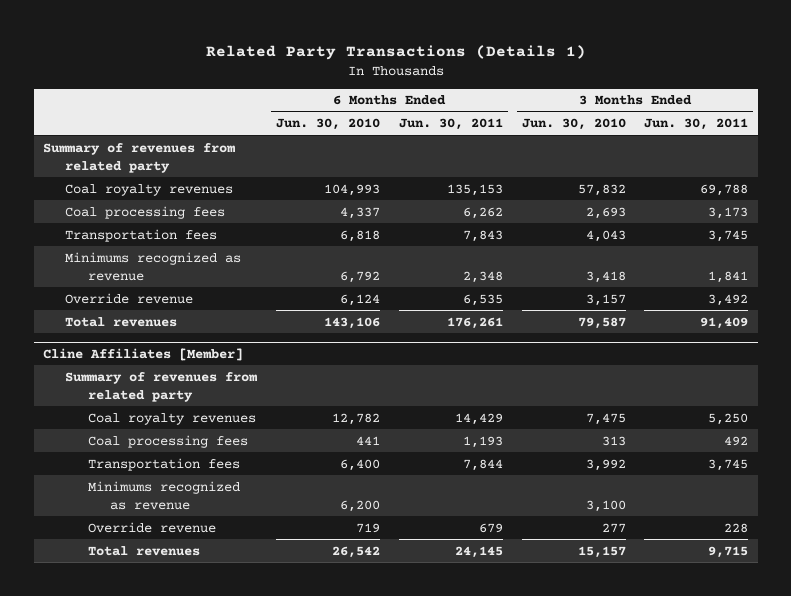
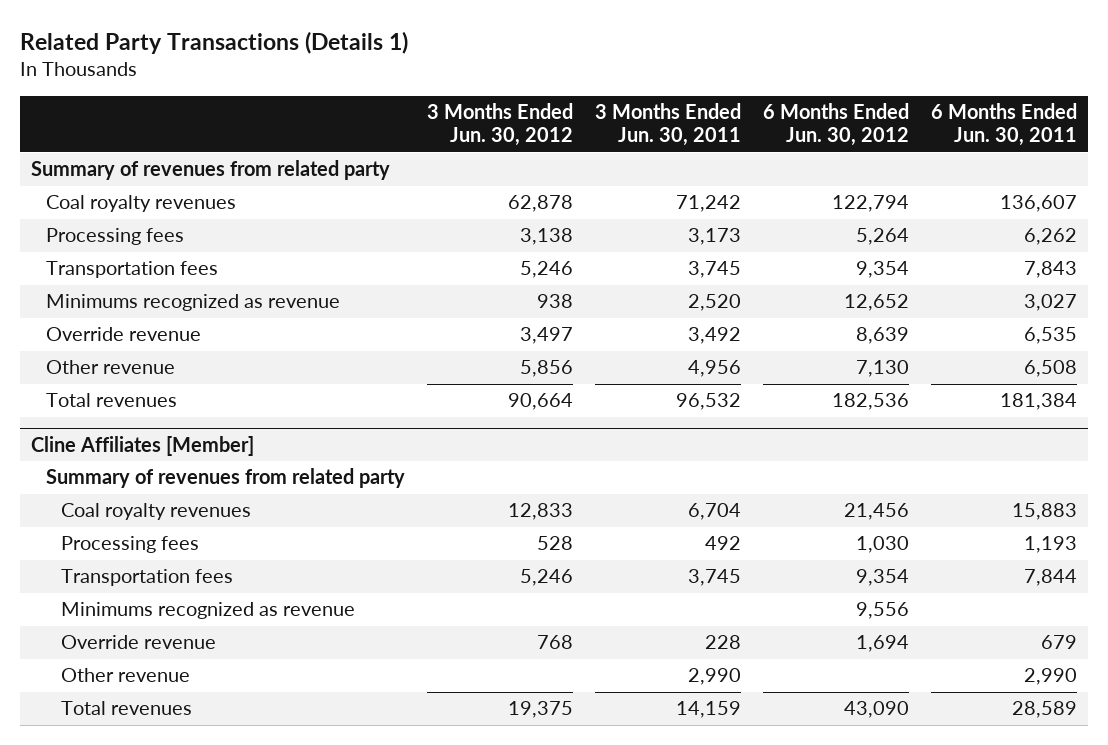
[276,118,381,131] Jun. 30, 2010 -> none
[521,118,626,131] Jun. 30, 2010 -> none
none -> [426,103,573,147] 3 Months Ended Jun. 30, 2012
none -> [762,103,909,147] 6 Months Ended Jun. 30, 2012
[446,183,503,196] 135,153 -> [999,195,1077,213] 136,607
[700,183,749,196] 69,788 -> [675,195,741,213] 71,242
[65,205,226,219] Coal processing fees -> [45,228,184,246] Processing fees
[462,270,503,283] 2,348 -> [1023,294,1077,312] 3,027
[708,270,749,283] 1,841 -> [687,294,741,312] 2,520
none -> [45,360,175,375] Other revenue
[446,316,503,329] 176,261 -> [999,393,1077,411] 181,384
[700,316,749,329] 91,409 -> [675,393,741,411] 96,532
[454,412,503,425] 14,429 -> [1011,503,1077,521] 15,883
[708,412,749,425] 5,250 -> [687,503,741,521] 6,704
[87,434,248,448] Coal processing fees -> [60,536,199,554] Processing fees
none -> [60,668,190,683] Other revenue
[454,545,503,558] 24,145 -> [1011,701,1077,719] 28,589
[708,545,749,558] 9,715 -> [675,701,741,719] 14,159

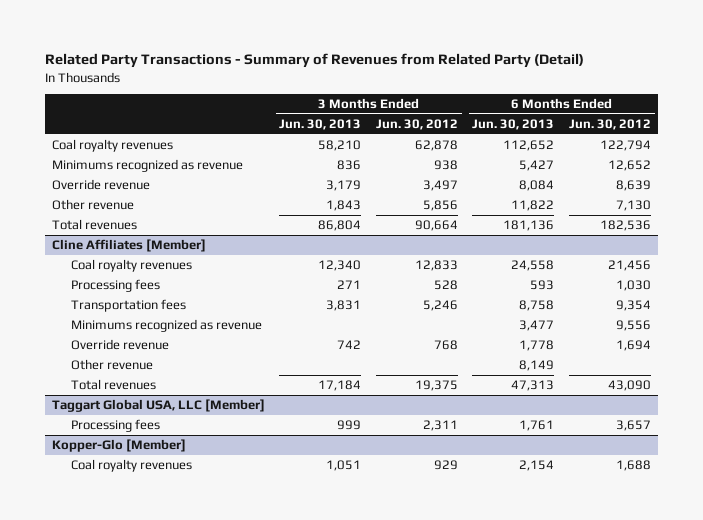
[19,31,408,55] Related Party Transactions (Details 1) -> [44,53,584,69] Related Party Transactions - Summary of Revenues from Related Party (Detail)
[594,103,741,147] 3 Months Ended Jun. 30, 2011 -> none
[930,103,1077,147] 6 Months Ended Jun. 30, 2011 -> none
none -> [279,118,362,130] Jun. 30, 2013
none -> [472,118,555,130] Jun. 30, 2013
[30,160,390,181] Summary of revenues from related party -> none
[45,228,184,246] Processing fees -> none
[45,261,218,279] Transportation fees -> none
[45,468,405,489] Summary of revenues from related party -> none
none -> [51,398,265,412] Taggart Global USA, LLC [Member]
none -> [71,418,161,432] Processing fees
none -> [51,438,186,452] Kopper-Glo [Member]
none -> [71,458,193,472] Coal royalty revenues

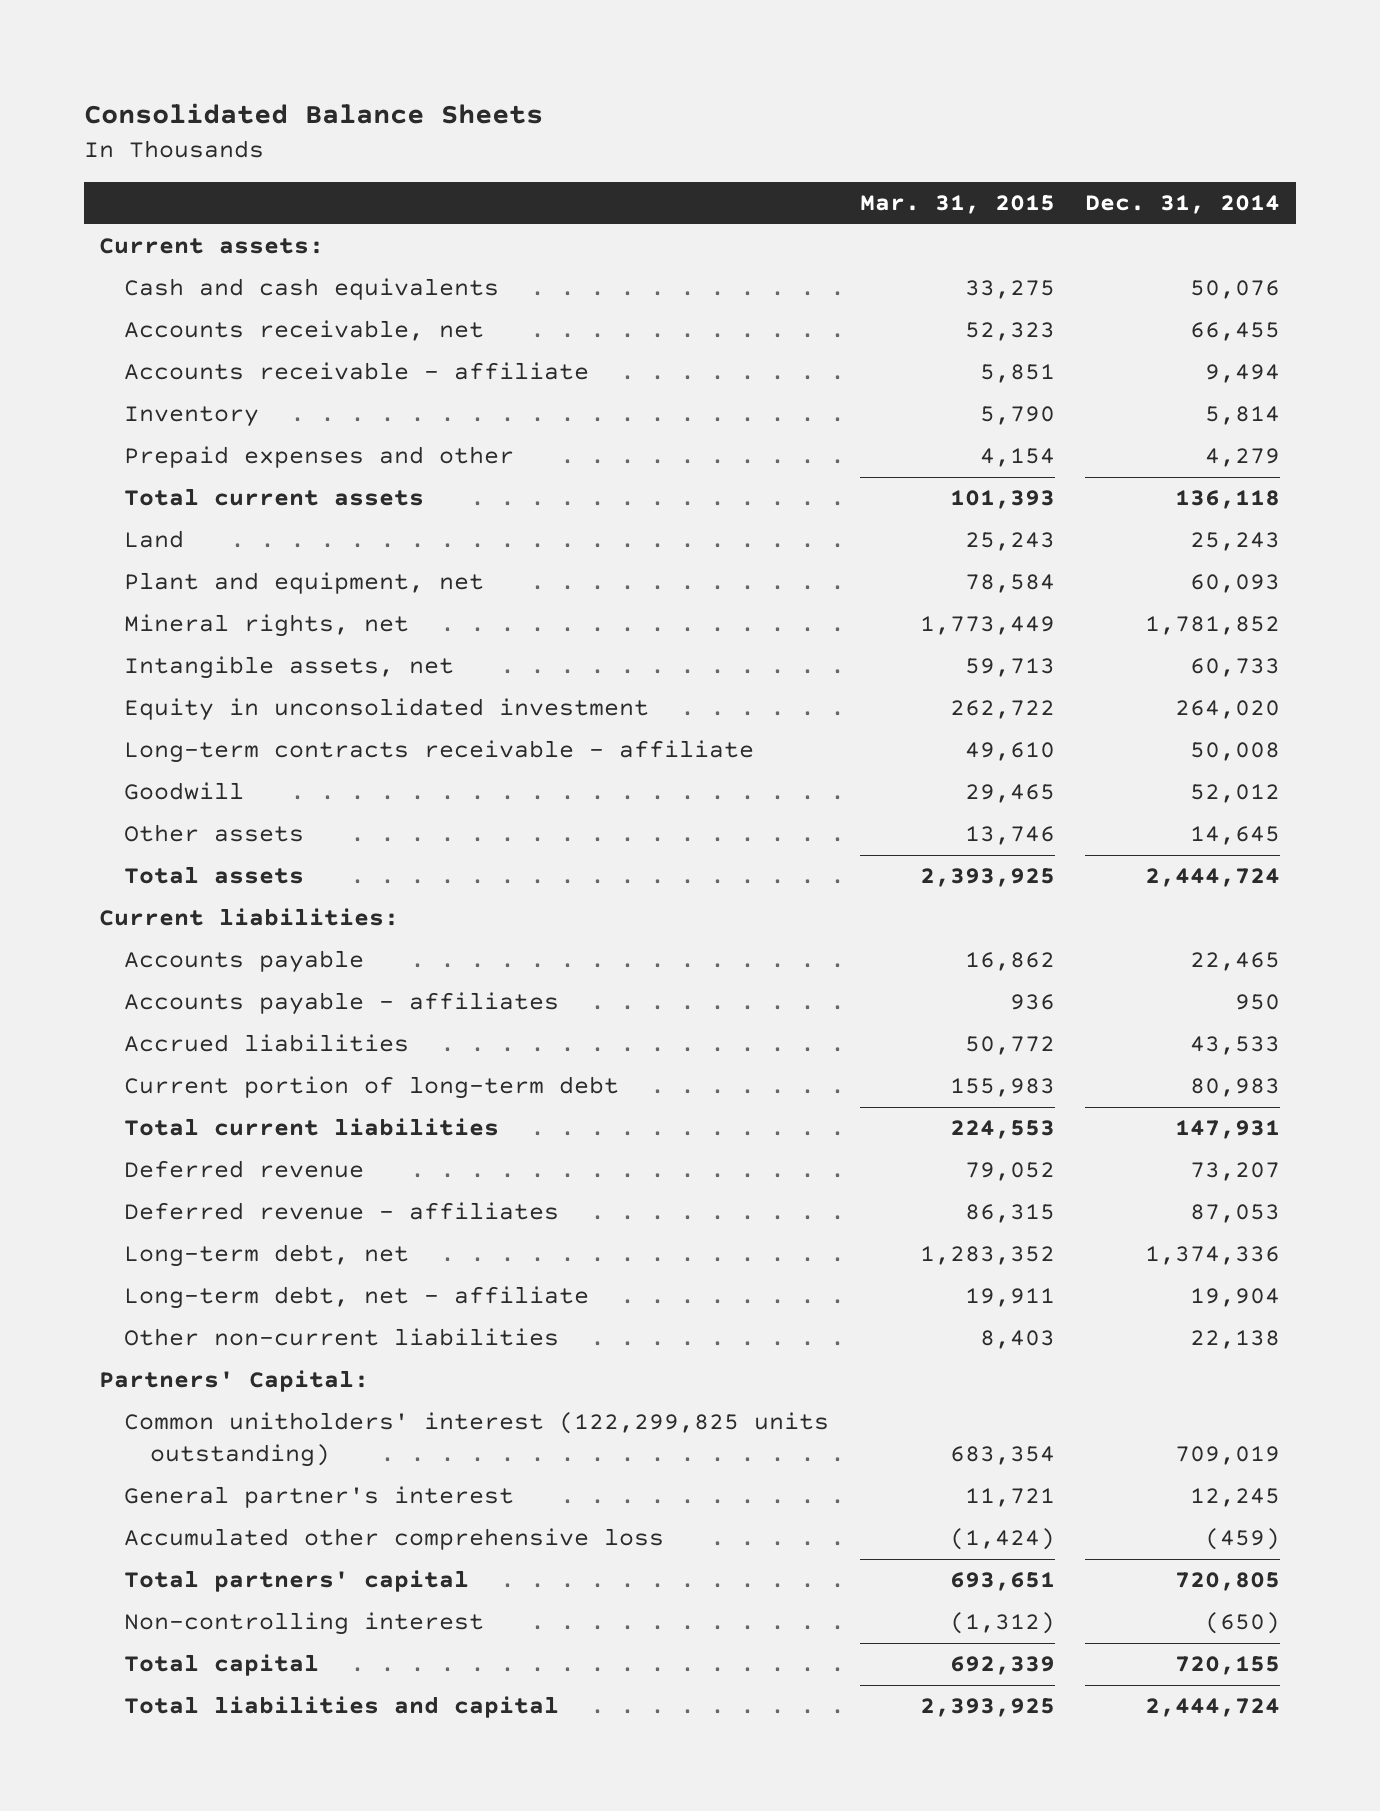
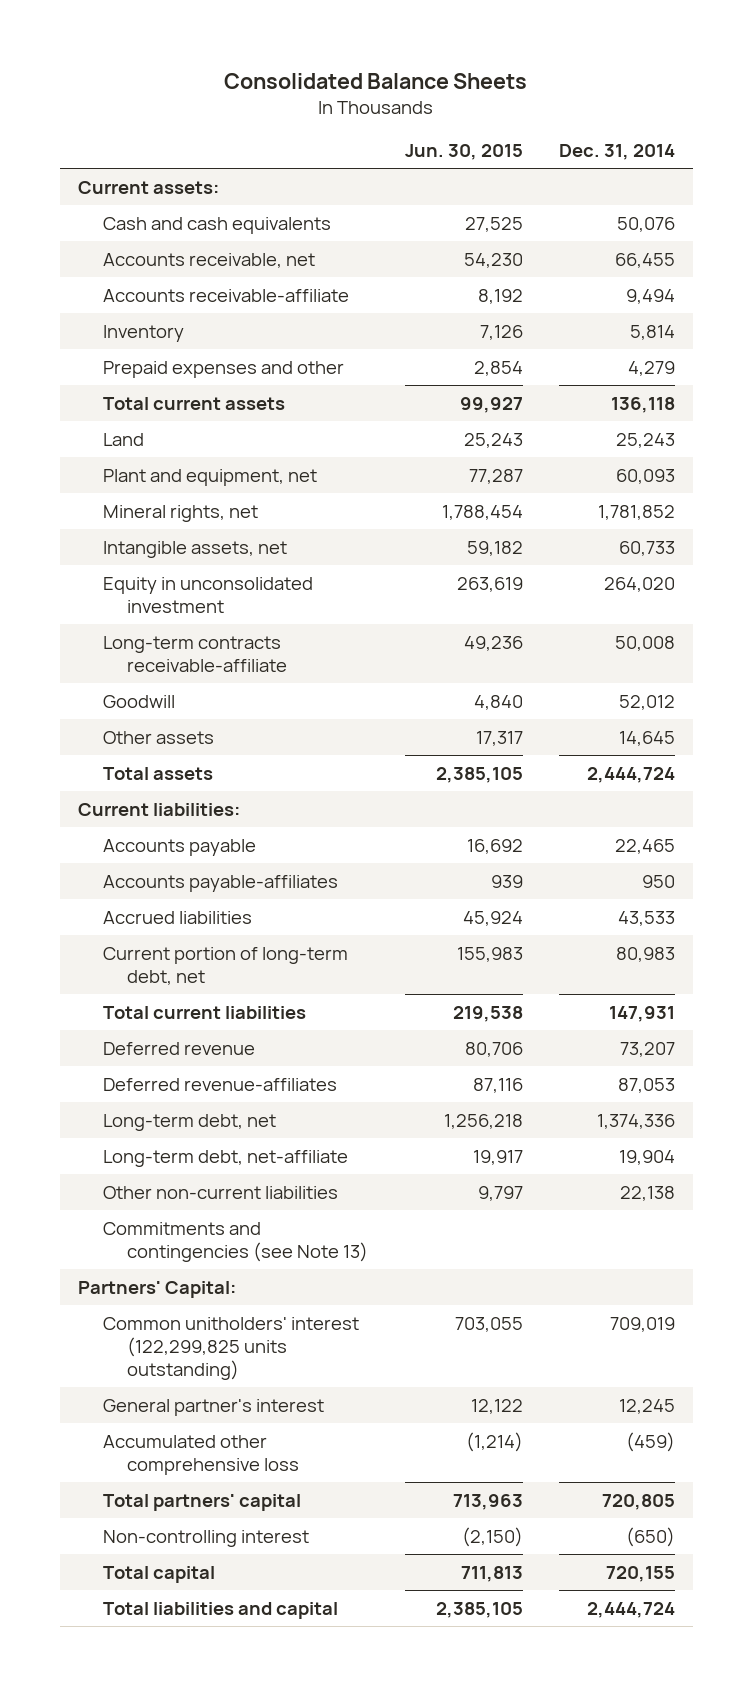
[859,195,1055,215] Mar. 31, 2015 -> none
none -> [404,144,523,161] Jun. 30, 2015
[124,362,590,381] Accounts receivable - affiliate -> [102,288,349,302] Accounts receivable-affiliate
[124,740,755,764] Long-term contracts receivable - affiliate -> [102,635,288,672] Long-term contracts receivable-affiliate
[124,992,560,1016] Accounts payable - affiliates -> [102,874,338,892] Accounts payable-affiliates
[124,1076,620,1100] Current portion of long-term debt -> [102,946,348,985] Current portion of long-term debt, net
[124,1202,560,1221] Deferred revenue - affiliates -> [102,1077,337,1091] Deferred revenue-affiliates
[124,1286,590,1310] Long-term debt, net - affiliate -> [102,1149,348,1167] Long-term debt, net-affiliate
none -> [102,1221,369,1262] Commitments and contingencies (see Note 13)

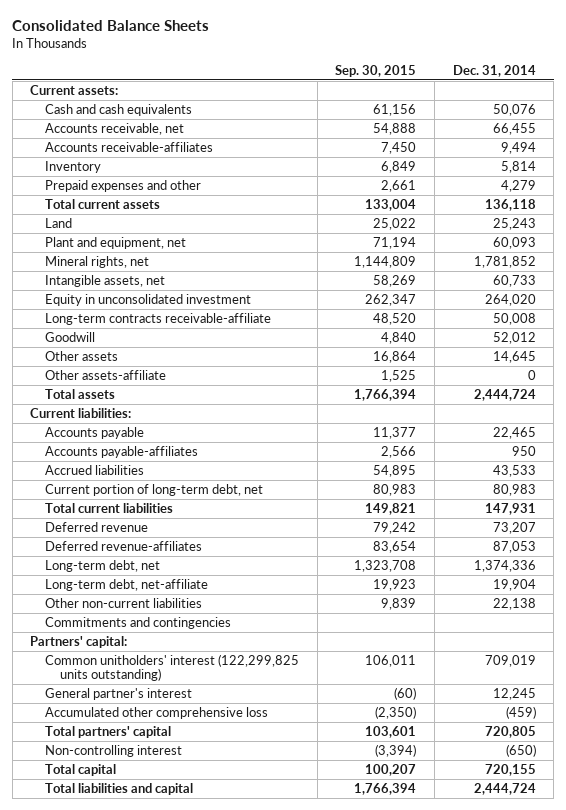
[404,144,523,161] Jun. 30, 2015 -> none
none -> [335,64,417,77] Sep. 30, 2015
[102,288,349,302] Accounts receivable-affiliate -> [45,141,214,152] Accounts receivable-affiliates
none -> [45,369,167,380] Other assets-affiliate
[102,1221,369,1262] Commitments and contingencies (see Note 13) -> [45,616,232,629] Commitments and contingencies
[78,1280,237,1298] Partners' Capital: -> [30,635,128,648] Partners' capital:

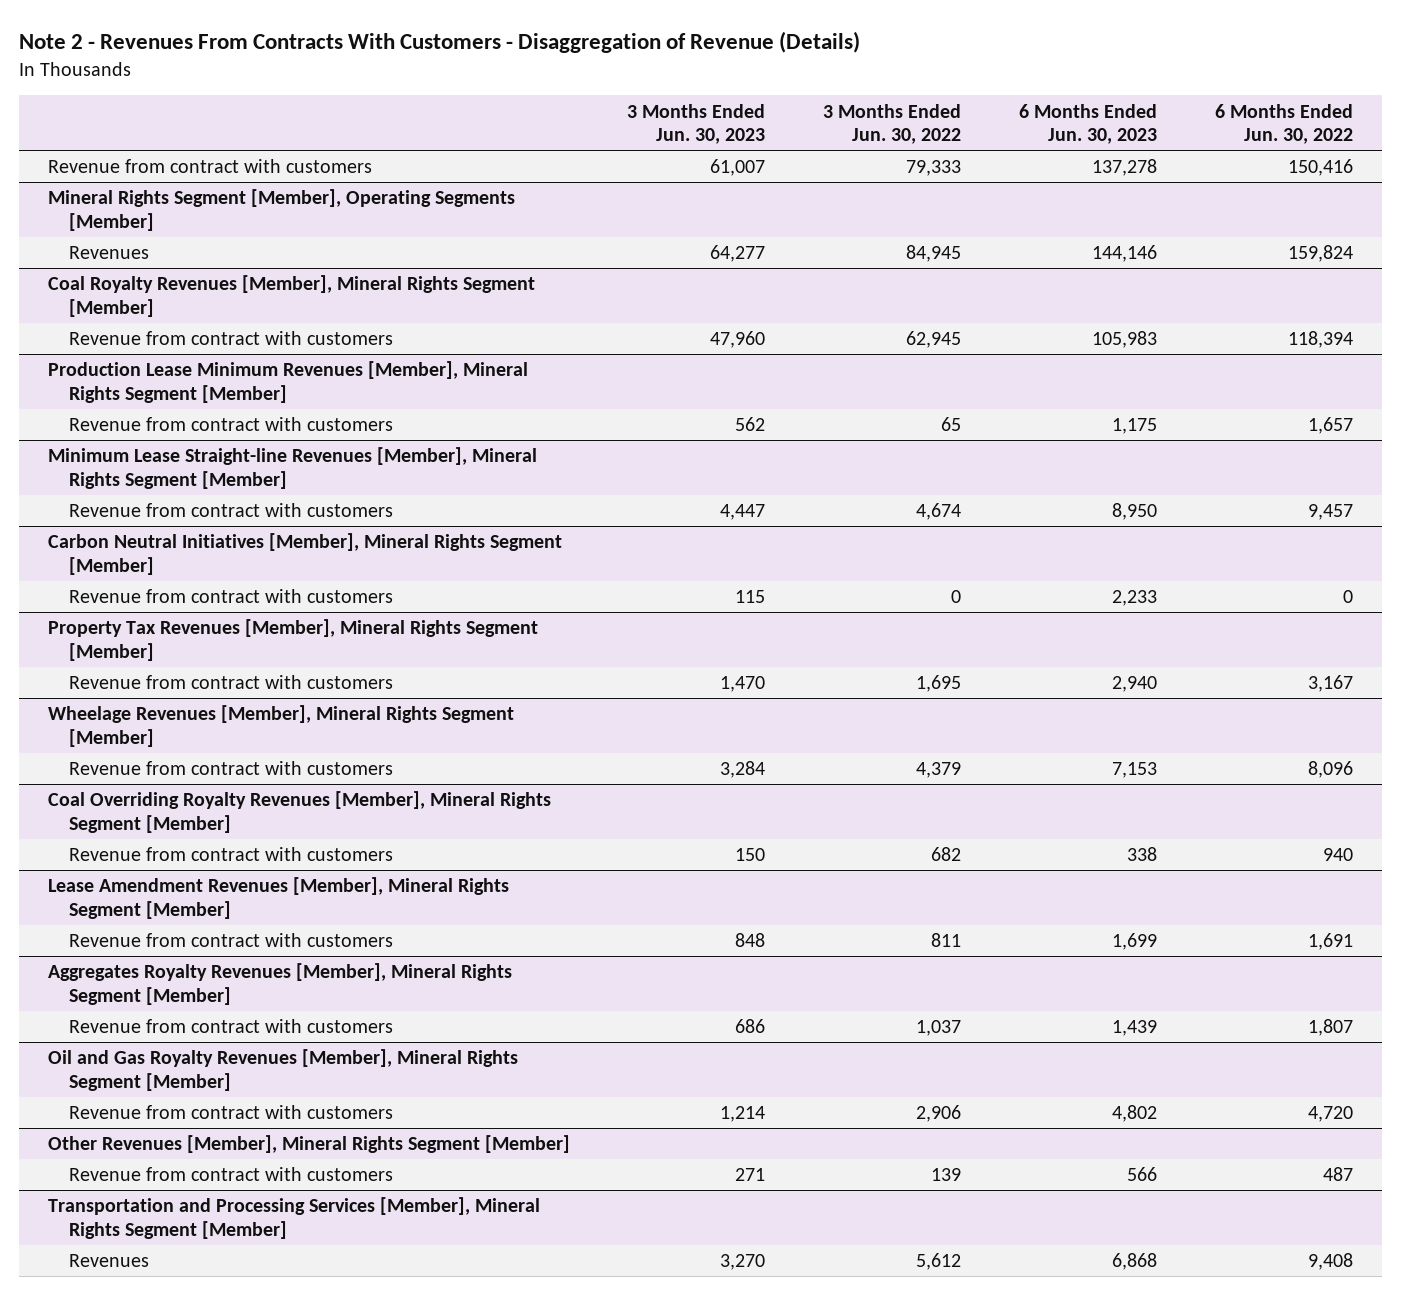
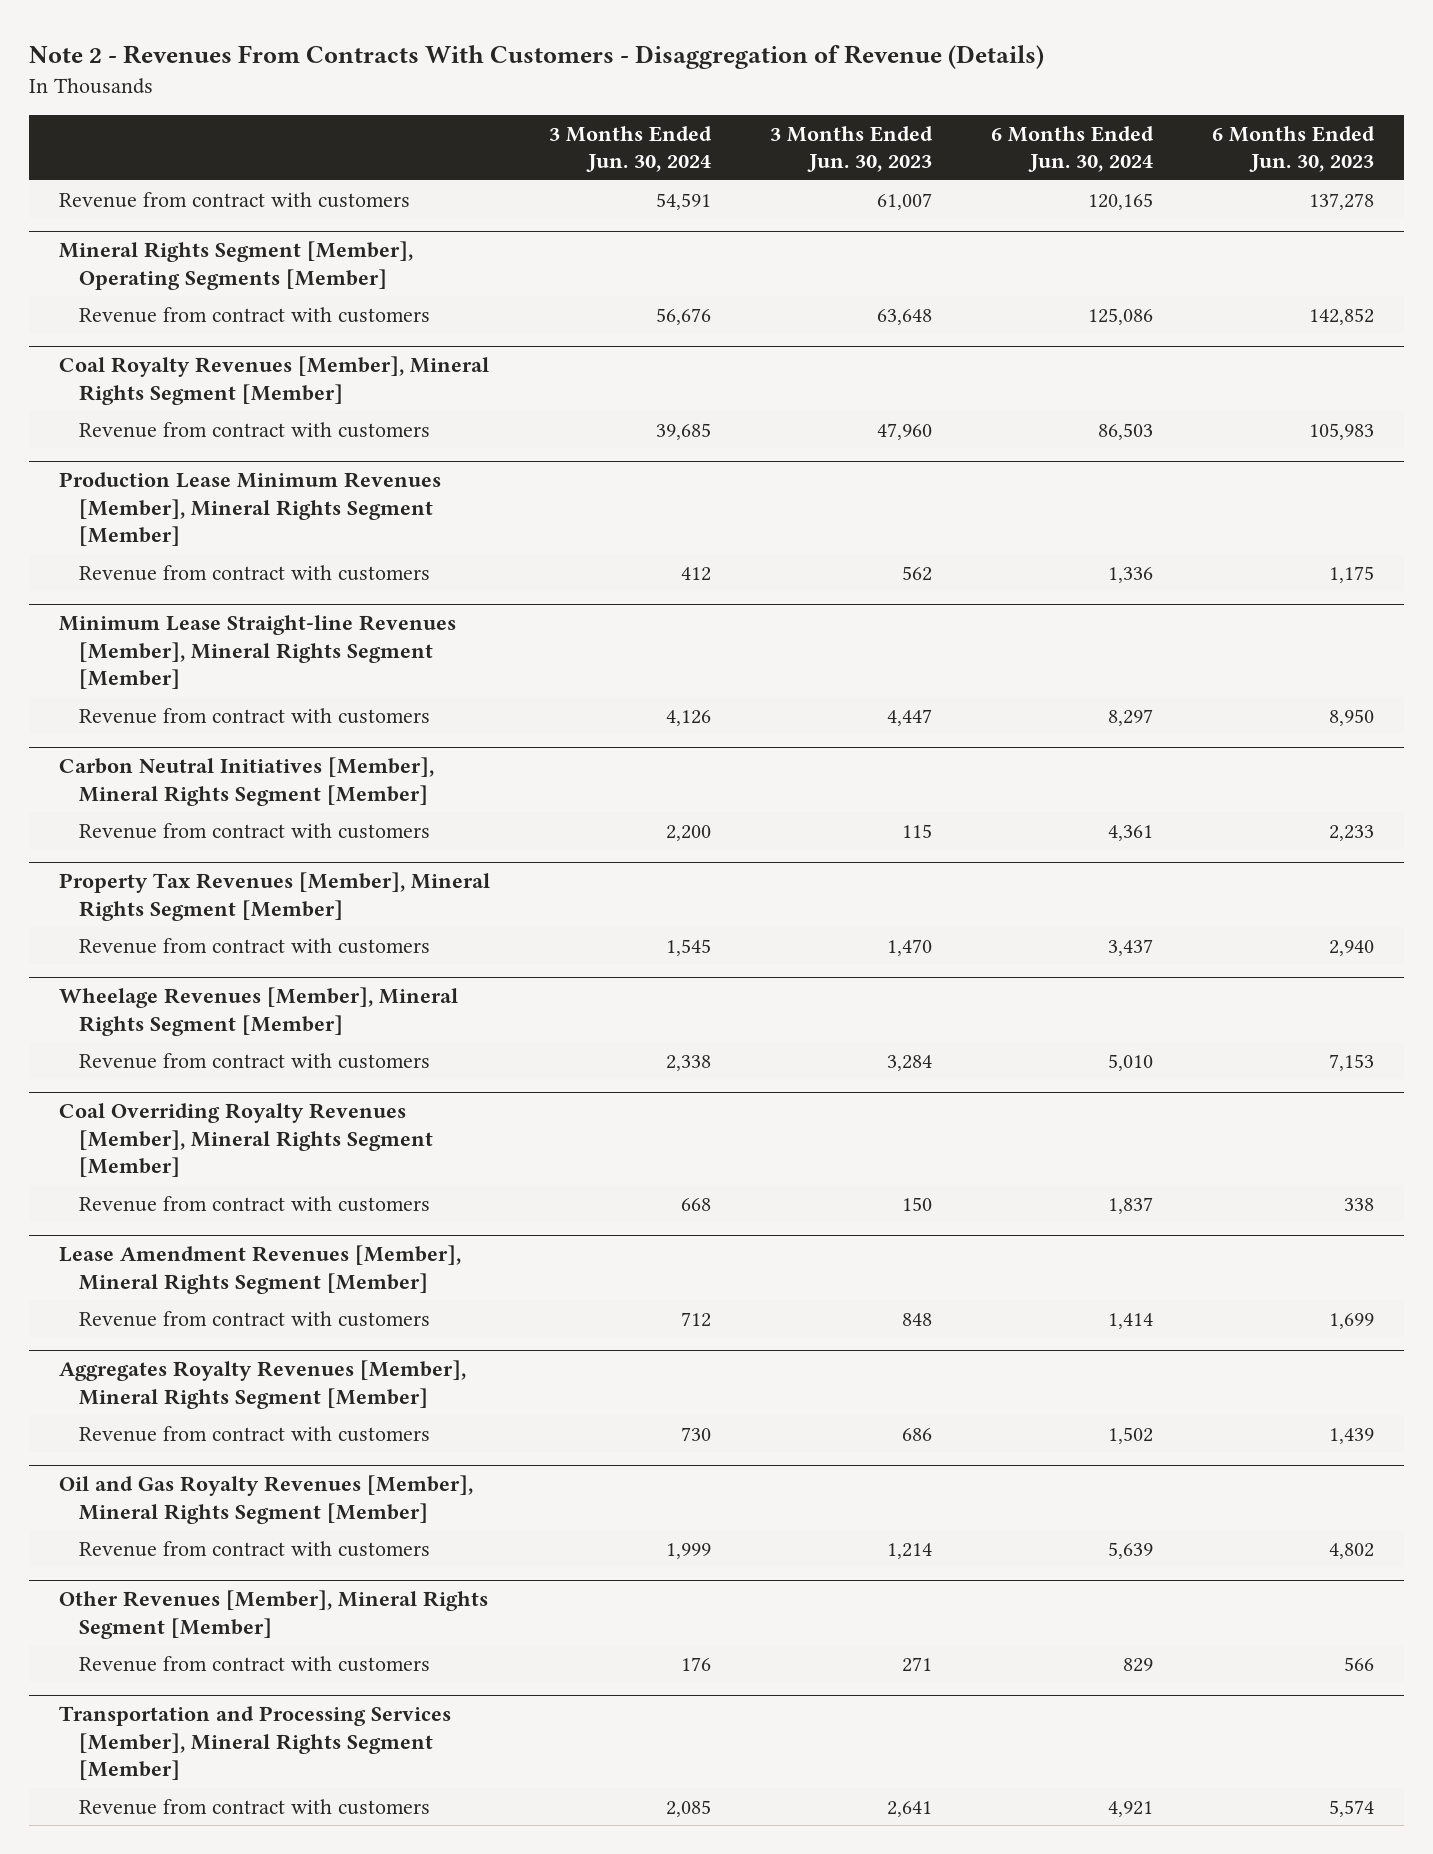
[823,103,962,145] 3 Months Ended Jun. 30, 2022 -> none
[1215,103,1354,145] 6 Months Ended Jun. 30, 2022 -> none
none -> [548,125,712,173] 3 Months Ended Jun. 30, 2024
none -> [991,125,1155,173] 6 Months Ended Jun. 30, 2024
[69,246,150,260] Revenues -> none
none -> [78,306,430,323] Revenue from contract with customers
[69,1254,150,1268] Revenues -> none
none -> [78,1798,430,1815] Revenue from contract with customers

